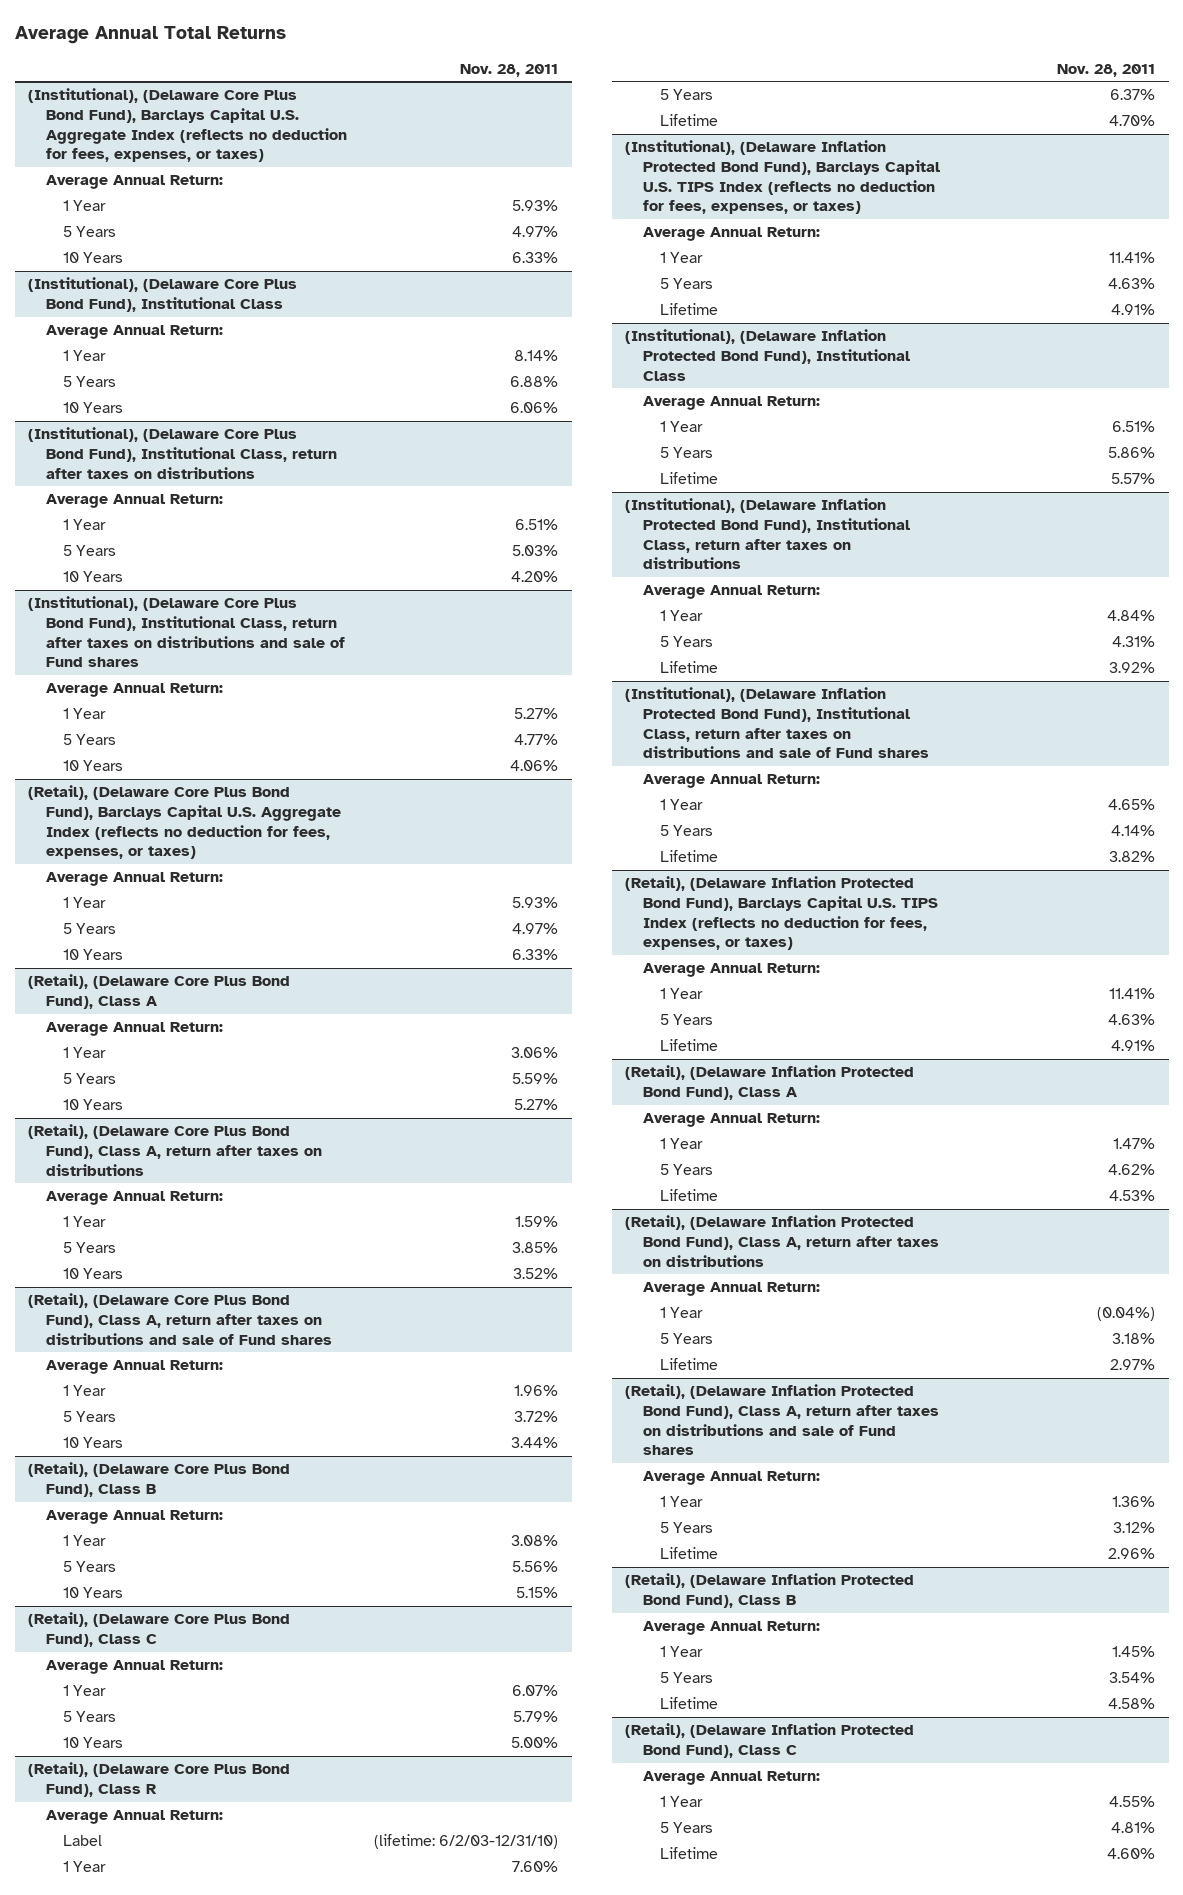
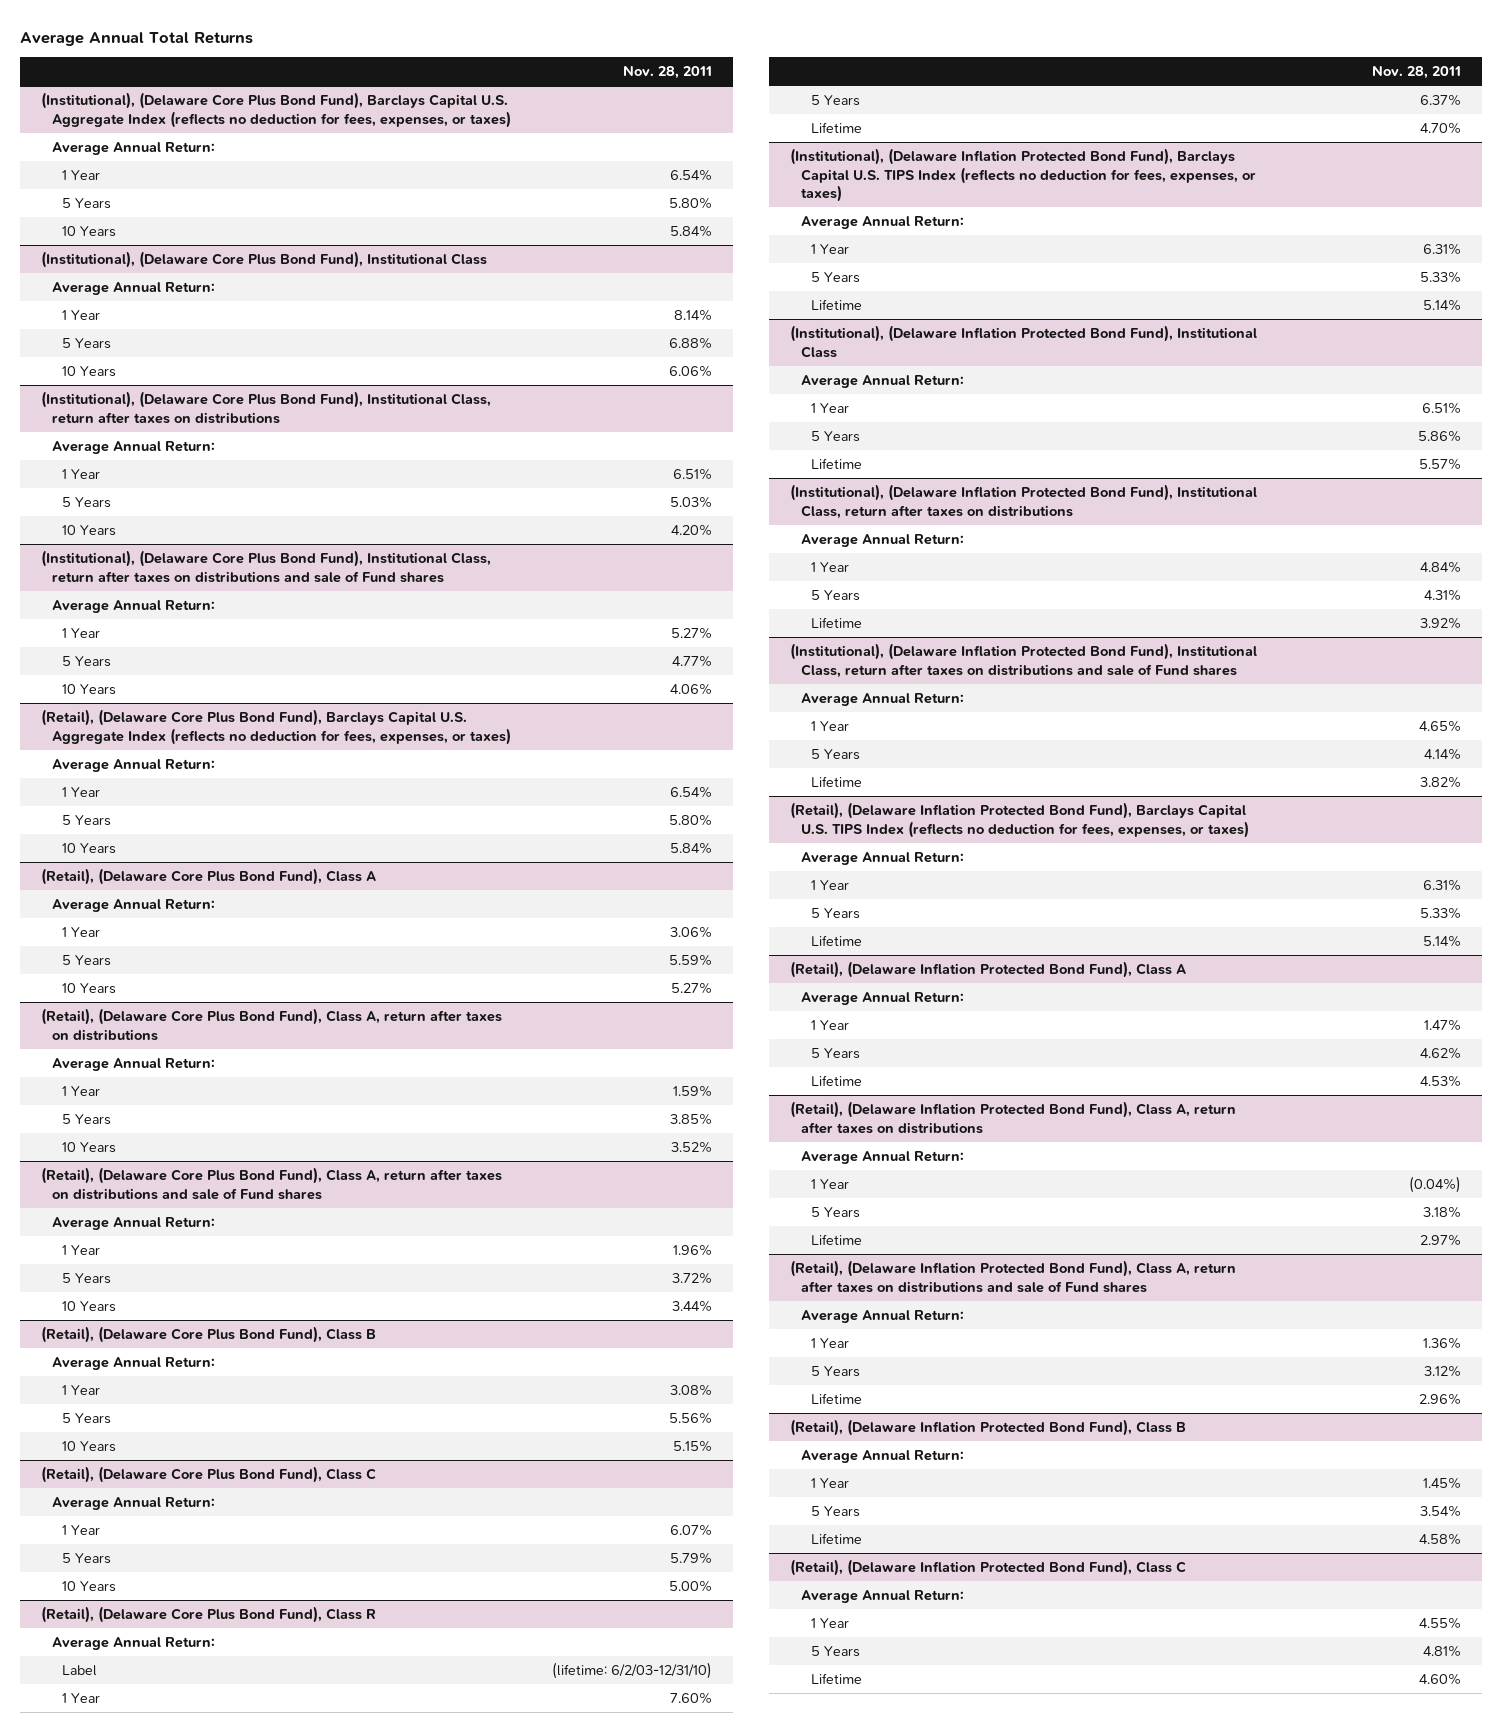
[512,200,559,212] 5.93% -> [670,169,713,182] 6.54%
[512,226,559,238] 4.97% -> [669,197,713,210] 5.80%
[512,252,559,264] 6.33% -> [670,225,713,238] 5.84%
[512,897,559,909] 5.93% -> [670,786,713,799] 6.54%
[512,923,559,935] 4.97% -> [669,814,713,827] 5.80%
[512,949,559,961] 6.33% -> [670,842,713,855] 5.84%
[1108,252,1155,264] 11.41% -> [1423,243,1462,256] 6.31%
[1107,278,1155,290] 4.63% -> [1420,271,1462,284] 5.33%
[1110,304,1155,316] 4.91% -> [1423,299,1462,312] 5.14%
[1108,988,1155,1000] 11.41% -> [1423,879,1462,892] 6.31%
[1107,1014,1155,1026] 4.63% -> [1420,907,1462,920] 5.33%
[1110,1040,1155,1052] 4.91% -> [1423,935,1462,948] 5.14%

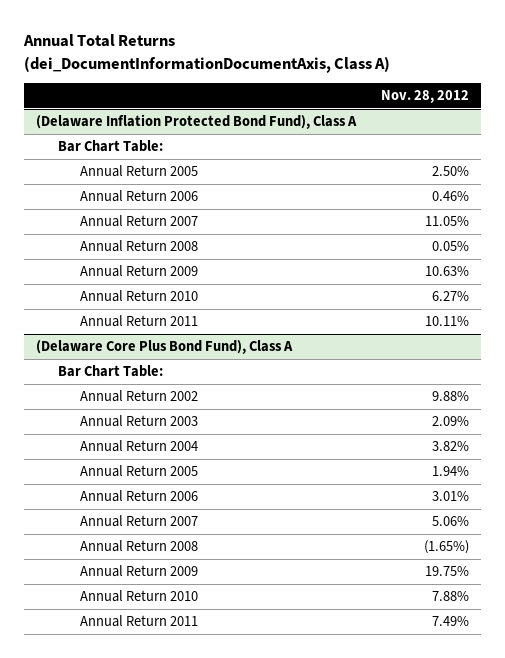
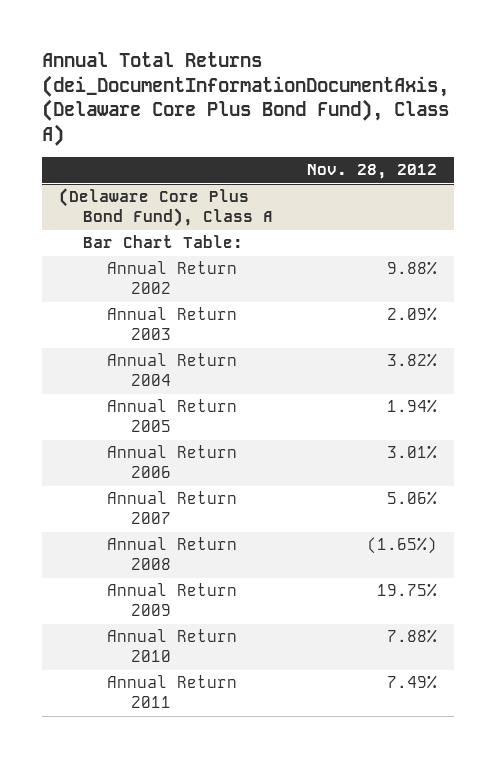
[23,34,391,73] Annual Total Returns (dei_DocumentInformationDocumentAxis, Class A) -> [42,52,450,147] Annual Total Returns (dei_DocumentInformationDocumentAxis, (Delaware Core Plus Bond Fund), Class A)
[36,114,358,130] (Delaware Inflation Protected Bond Fund), Class A -> none
[58,140,164,153] Bar Chart Table: -> none
[80,165,199,178] Annual Return 2005 -> none
[80,190,199,203] Annual Return 2006 -> none
[80,215,199,228] Annual Return 2007 -> none
[80,240,199,253] Annual Return 2008 -> none
[80,265,199,278] Annual Return 2009 -> none
[80,290,199,303] Annual Return 2010 -> none
[80,315,199,328] Annual Return 2011 -> none

